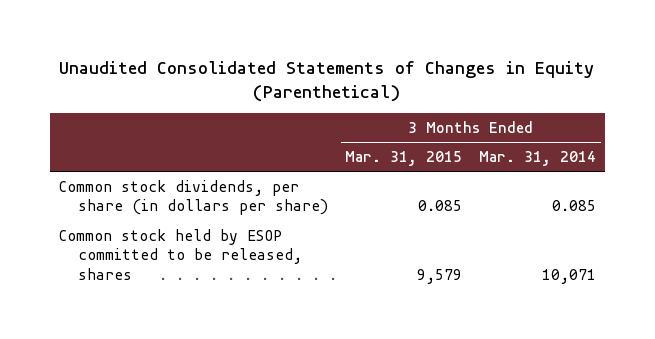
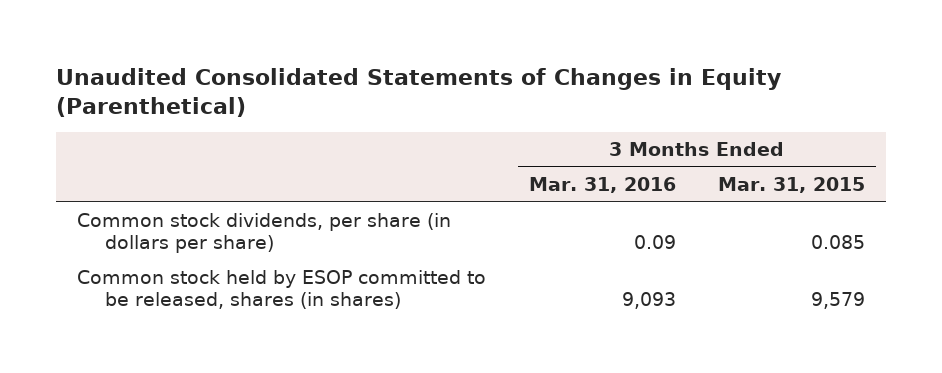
[479,151,597,167] Mar. 31, 2014 -> none
none -> [528,176,676,193] Mar. 31, 2016
[58,228,303,280] Common stock held by ESOP committed to be released, shares -> [77,270,487,310] Common stock held by ESOP committed to be released, shares (in shares)

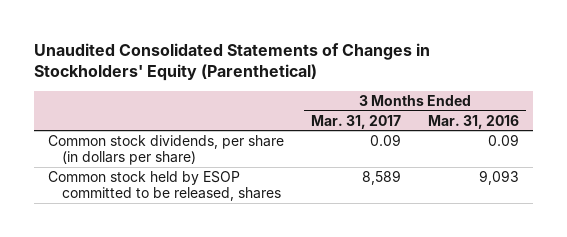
[55,67,781,117] Unaudited Consolidated Statements of Changes in Equity (Parenthetical) -> [34,42,431,82] Unaudited Consolidated Statements of Changes in Stockholders' Equity (Parenthetical)
[718,176,866,193] Mar. 31, 2015 -> none
none -> [311,114,402,129] Mar. 31, 2017
[77,270,487,310] Common stock held by ESOP committed to be released, shares (in shares) -> [48,170,281,201] Common stock held by ESOP committed to be released, shares

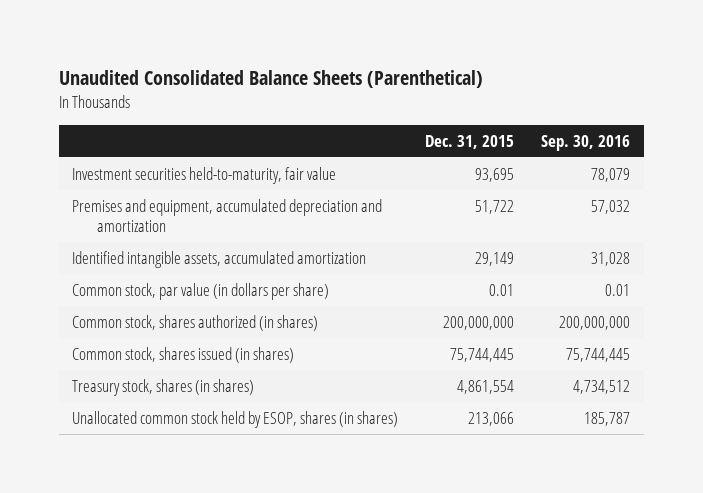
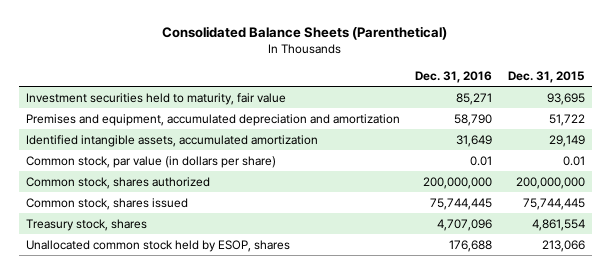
[58,69,483,88] Unaudited Consolidated Balance Sheets (Parenthetical) -> [162,25,448,40] Consolidated Balance Sheets (Parenthetical)
[541,134,631,151] Sep. 30, 2016 -> none
none -> [415,70,493,83] Dec. 31, 2016
[72,166,337,184] Investment securities held-to-maturity, fair value -> [26,92,287,105] Investment securities held to maturity, fair value
[72,314,319,331] Common stock, shares authorized (in shares) -> [26,176,211,189] Common stock, shares authorized
[72,346,295,363] Common stock, shares issued (in shares) -> [26,197,189,210] Common stock, shares issued
[72,378,255,396] Treasury stock, shares (in shares) -> [26,218,148,231] Treasury stock, shares
[72,410,399,428] Unallocated common stock held by ESOP, shares (in shares) -> [26,239,291,252] Unallocated common stock held by ESOP, shares

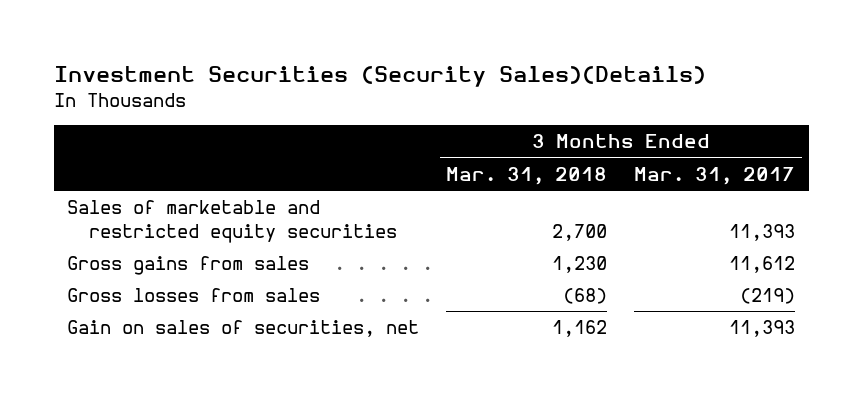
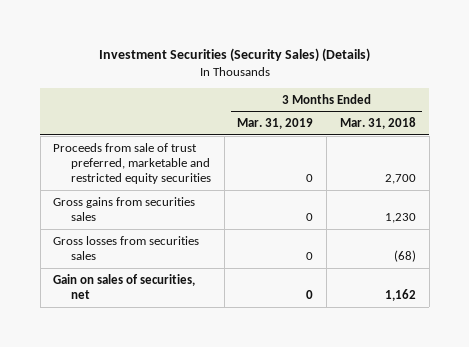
[53,66,706,88] Investment Securities (Security Sales)(Details) -> [98,48,370,63] Investment Securities (Security Sales) (Details)
[634,166,796,185] Mar. 31, 2017 -> none
none -> [237,118,314,130] Mar. 31, 2019
[67,200,397,243] Sales of marketable and restricted equity securities -> [53,142,211,185] Proceeds from sale of trust preferred, marketable and restricted equity securities
[67,256,310,276] Gross gains from sales -> [53,196,196,221] Gross gains from securities sales
[67,288,321,303] Gross losses from sales -> [53,235,200,260] Gross losses from securities sales

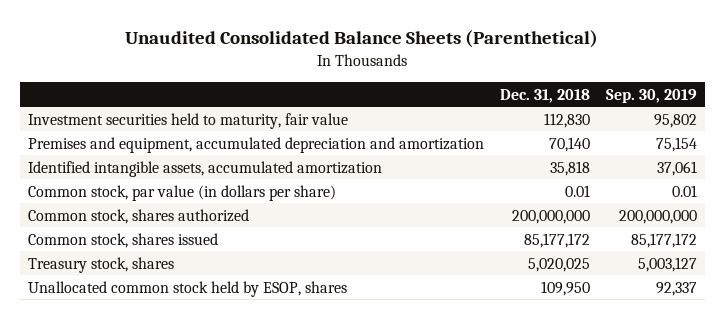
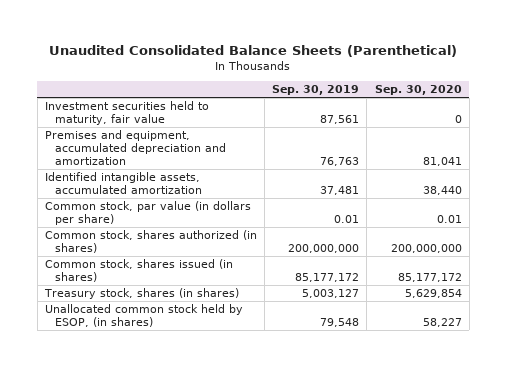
[499,88,590,103] Dec. 31, 2018 -> none
none -> [374,85,462,96] Sep. 30, 2020
[654,113,698,128] 95,802 -> [320,115,360,125] 87,561
[656,136,698,152] 75,154 -> [320,156,360,166] 76,763
[657,160,698,176] 37,061 -> [320,186,360,196] 37,481
[27,208,249,224] Common stock, shares authorized -> [44,230,257,254] Common stock, shares authorized (in shares)
[27,232,218,248] Common stock, shares issued -> [44,259,233,283] Common stock, shares issued (in shares)
[27,256,174,273] Treasury stock, shares -> [43,288,239,300] Treasury stock, shares (in shares)
[27,280,347,297] Unallocated common stock held by ESOP, shares -> [44,304,243,328] Unallocated common stock held by ESOP, (in shares)
[656,281,698,296] 92,337 -> [320,318,360,328] 79,548

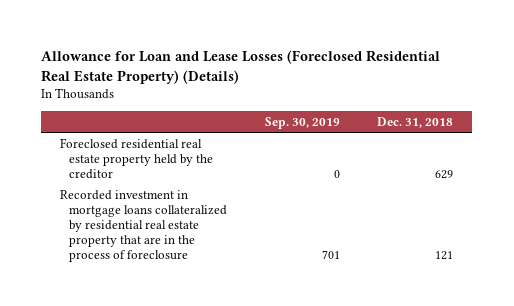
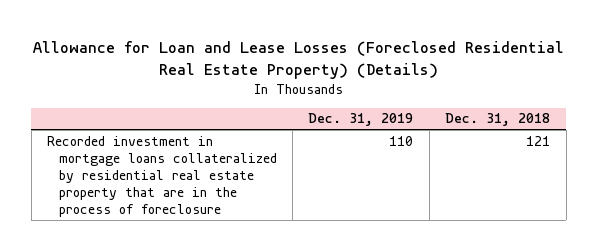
[264,116,340,129] Sep. 30, 2019 -> none
none -> [308,113,414,127] Dec. 31, 2019
[60,137,214,179] Foreclosed residential real estate property held by the creditor -> none

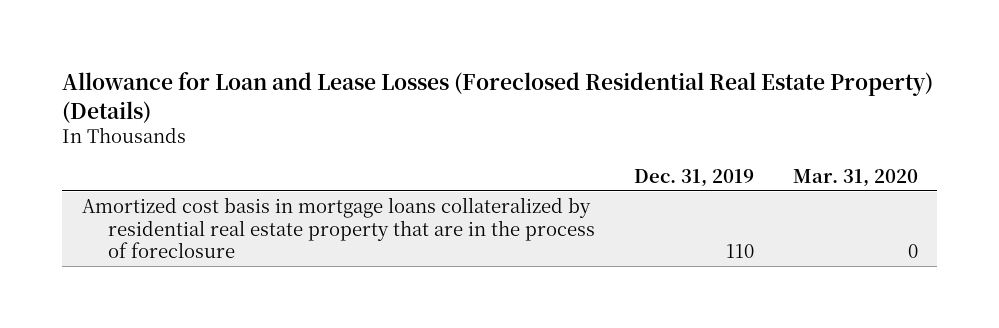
[445,113,551,127] Dec. 31, 2018 -> none
none -> [792,168,918,187] Mar. 31, 2020
[47,135,277,217] Recorded investment in mortgage loans collateralized by residential real estate property that are in the process of foreclosure -> [81,197,596,259] Amortized cost basis in mortgage loans collateralized by residential real estate property that are in the process of foreclosure

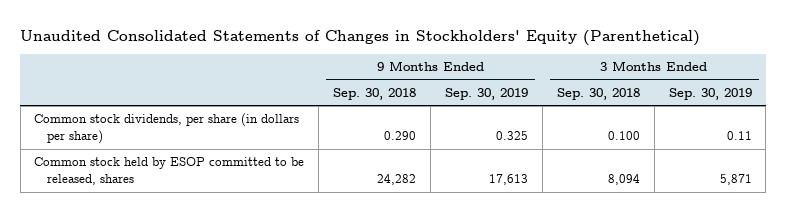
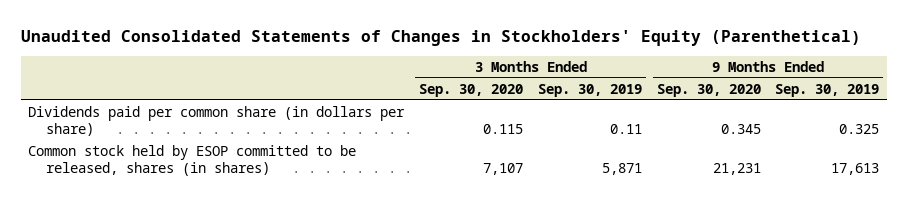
[333,87,417,100] Sep. 30, 2018 -> none
[556,87,640,100] Sep. 30, 2018 -> none
none -> [419,83,524,97] Sep. 30, 2020
none -> [656,83,761,97] Sep. 30, 2020
[34,113,300,145] Common stock dividends, per share (in dollars per share) -> [28,105,406,137] Dividends paid per common share (in dollars per share)
[34,157,305,186] Common stock held by ESOP committed to be released, shares -> [28,144,357,177] Common stock held by ESOP committed to be released, shares (in shares)

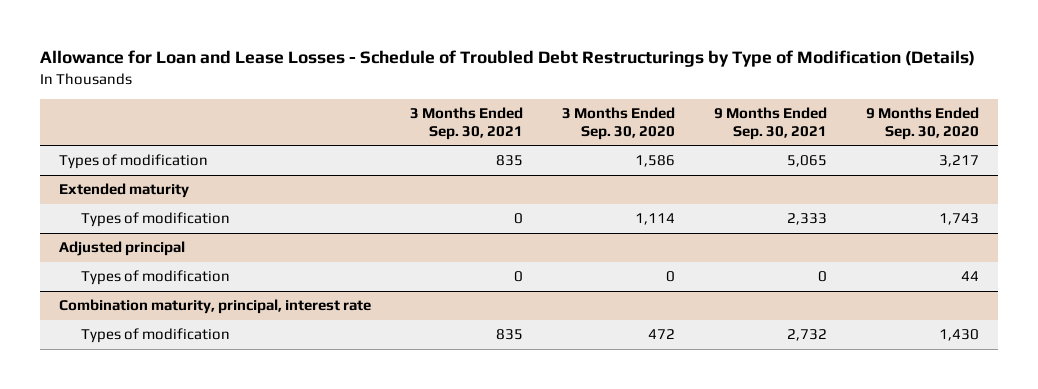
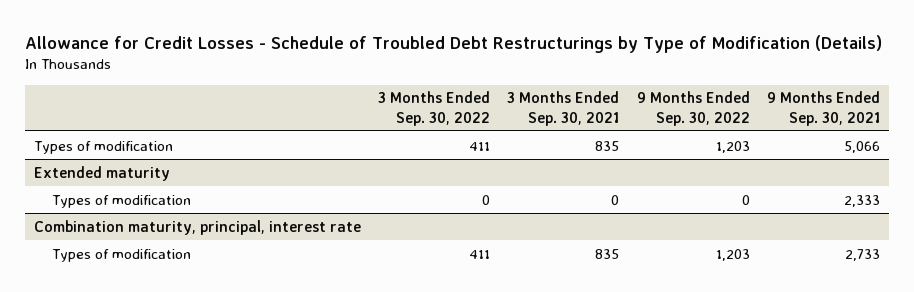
[40,50,976,68] Allowance for Loan and Lease Losses - Schedule of Troubled Debt Restructurings by Type of Modification (Details) -> [25,34,883,53] Allowance for Credit Losses - Schedule of Troubled Debt Restructurings by Type of Modification (Details)
[562,106,676,140] 3 Months Ended Sep. 30, 2020 -> none
[865,106,979,140] 9 Months Ended Sep. 30, 2020 -> none
none -> [378,91,491,126] 3 Months Ended Sep. 30, 2022
none -> [636,91,750,126] 9 Months Ended Sep. 30, 2022
[786,155,827,168] 5,065 -> [843,140,880,153] 5,066
[59,241,186,257] Adjusted principal -> none
[80,270,230,286] Types of modification -> none
[786,329,827,342] 2,732 -> [844,248,880,261] 2,733

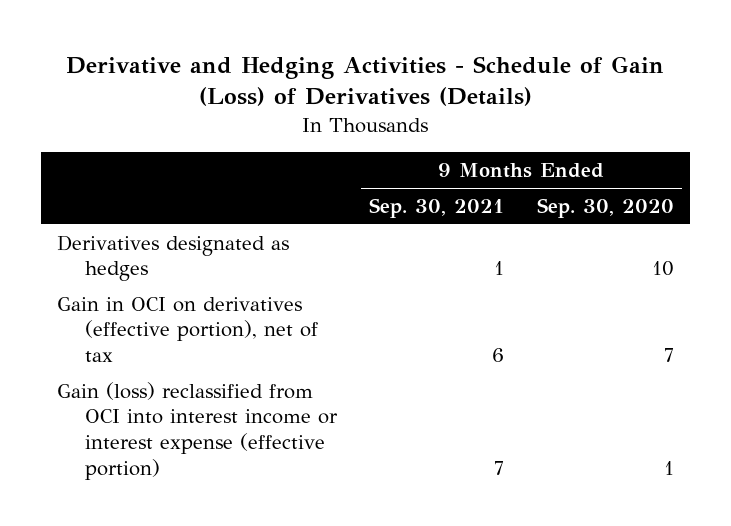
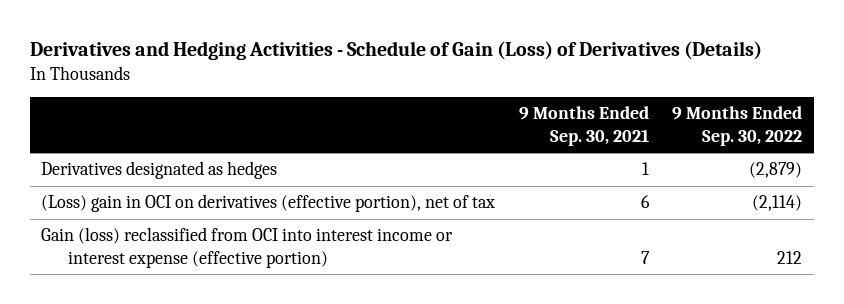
[66,55,665,107] Derivative and Hedging Activities - Schedule of Gain (Loss) of Derivatives (Details) -> [29,41,762,61] Derivatives and Hedging Activities - Schedule of Gain (Loss) of Derivatives (Details)
[536,198,674,219] Sep. 30, 2020 -> none
none -> [672,106,803,146] 9 Months Ended Sep. 30, 2022
[56,296,319,363] Gain in OCI on derivatives (effective portion), net of tax -> [41,194,496,213] (Loss) gain in OCI on derivatives (effective portion), net of tax

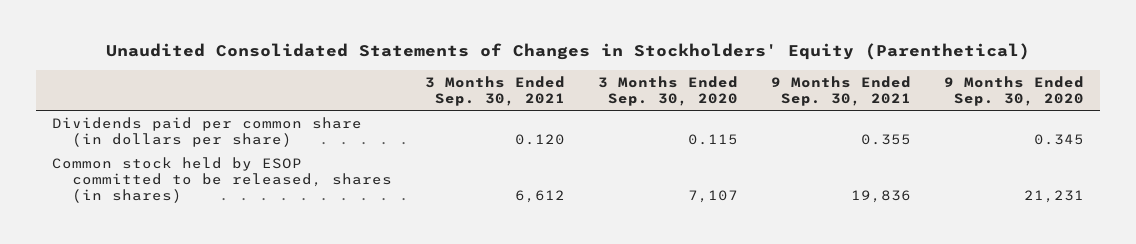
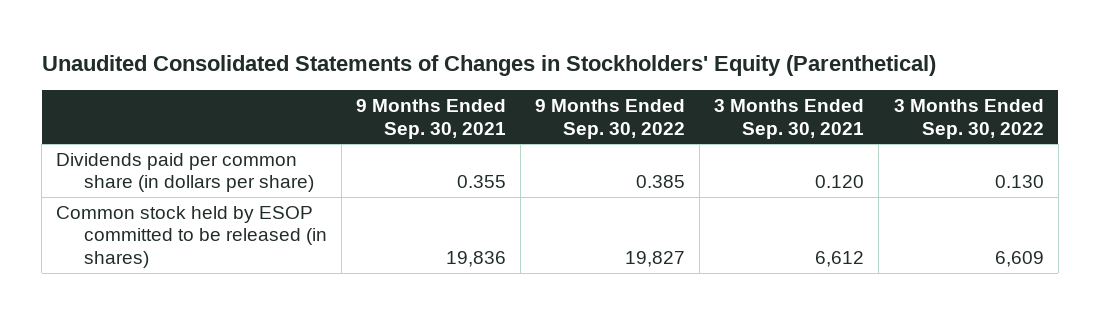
[598,75,739,106] 3 Months Ended Sep. 30, 2020 -> none
[943,75,1084,106] 9 Months Ended Sep. 30, 2020 -> none
none -> [535,99,686,139] 9 Months Ended Sep. 30, 2022
none -> [893,99,1044,139] 3 Months Ended Sep. 30, 2022
[52,156,393,204] Common stock held by ESOP committed to be released, shares (in shares) -> [56,205,327,269] Common stock held by ESOP committed to be released (in shares)

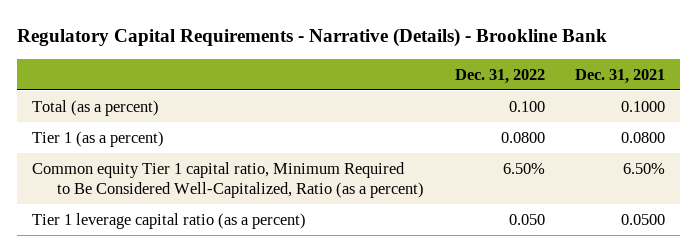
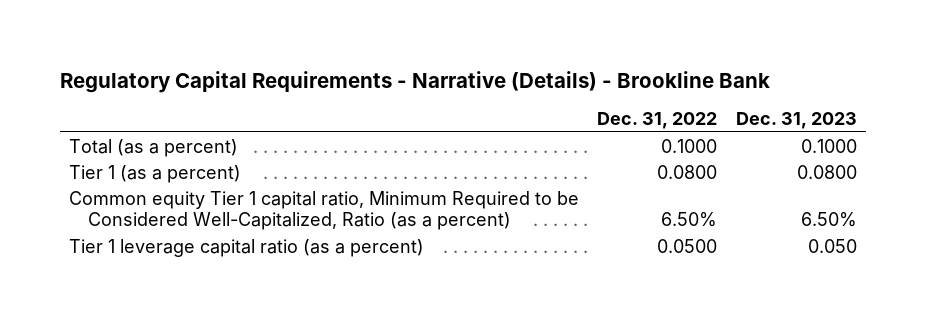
[575,68,666,84] Dec. 31, 2021 -> none
none -> [735,112,857,130] Dec. 31, 2023
[508,100,545,112] 0.100 -> [661,138,718,153] 0.1000
[31,161,425,198] Common equity Tier 1 capital ratio, Minimum Required to Be Considered Well-Capitalized, Ratio (as a percent) -> [69,190,580,231] Common equity Tier 1 capital ratio, Minimum Required to be Considered Well-Capitalized, Ratio (as a percent)
[508,213,545,225] 0.050 -> [657,238,718,253] 0.0500

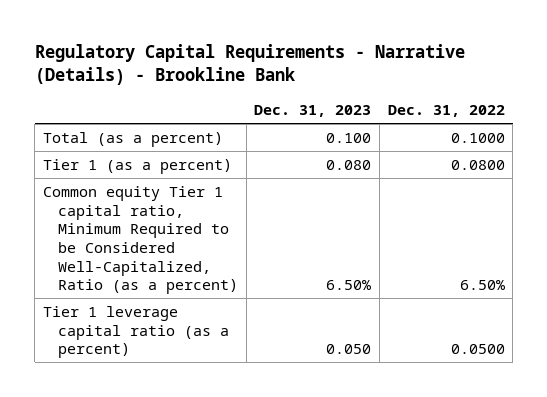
[800,138,857,153] 0.1000 -> [326,132,372,143] 0.100
[796,164,857,179] 0.0800 -> [326,159,372,170] 0.080

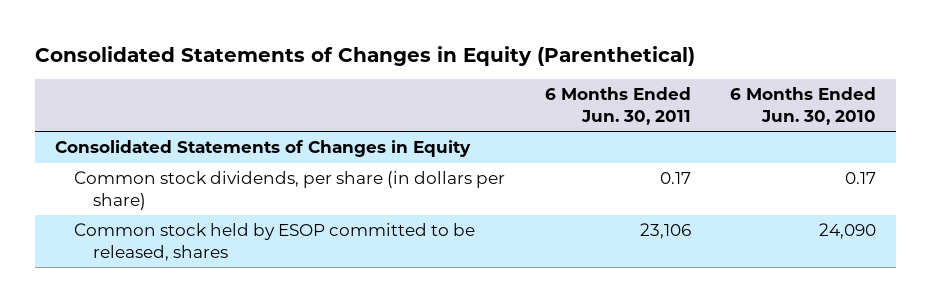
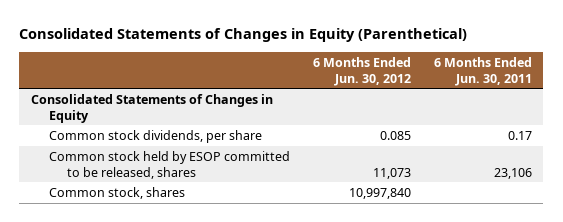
[730,87,877,125] 6 Months Ended Jun. 30, 2010 -> none
none -> [312,57,411,86] 6 Months Ended Jun. 30, 2012
[73,171,505,210] Common stock dividends, per share (in dollars per share) -> [48,130,262,144] Common stock dividends, per share
none -> [48,187,185,200] Common stock, shares

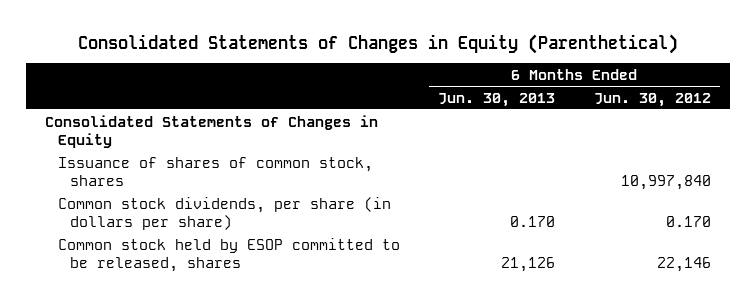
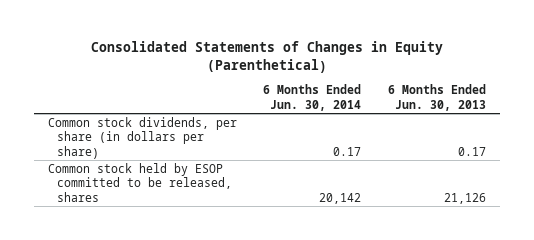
[593,92,711,107] Jun. 30, 2012 -> none
none -> [263,84,362,111] 6 Months Ended Jun. 30, 2014
[44,114,378,148] Consolidated Statements of Changes in Equity -> none
[57,156,373,186] Issuance of shares of common stock, shares -> none
[510,215,556,227] 0.170 -> [458,146,487,156] 0.17

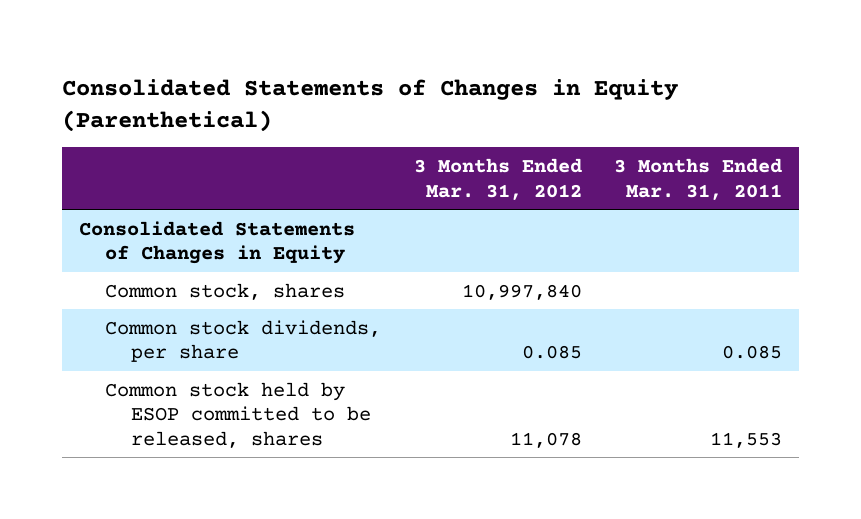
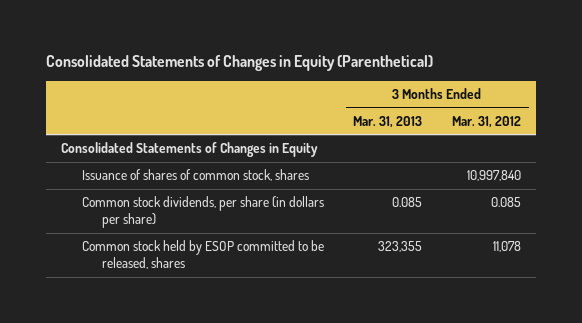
[614,157,783,200] 3 Months Ended Mar. 31, 2011 -> none
none -> [353,116,423,129] Mar. 31, 2013
[104,282,345,300] Common stock, shares -> [81,169,309,182] Issuance of shares of common stock, shares
[104,319,381,363] Common stock dividends, per share -> [81,196,324,229] Common stock dividends, per share (in dollars per share)

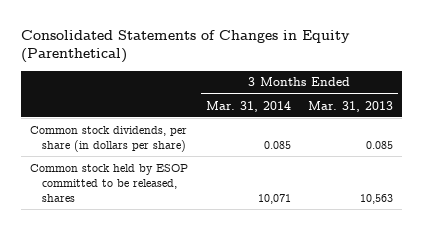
[452,116,522,129] Mar. 31, 2012 -> none
none -> [205,100,291,112] Mar. 31, 2014
[61,142,319,158] Consolidated Statements of Changes in Equity -> none
[81,169,309,182] Issuance of shares of common stock, shares -> none
[378,241,423,253] 323,355 -> [360,193,394,204] 10,563

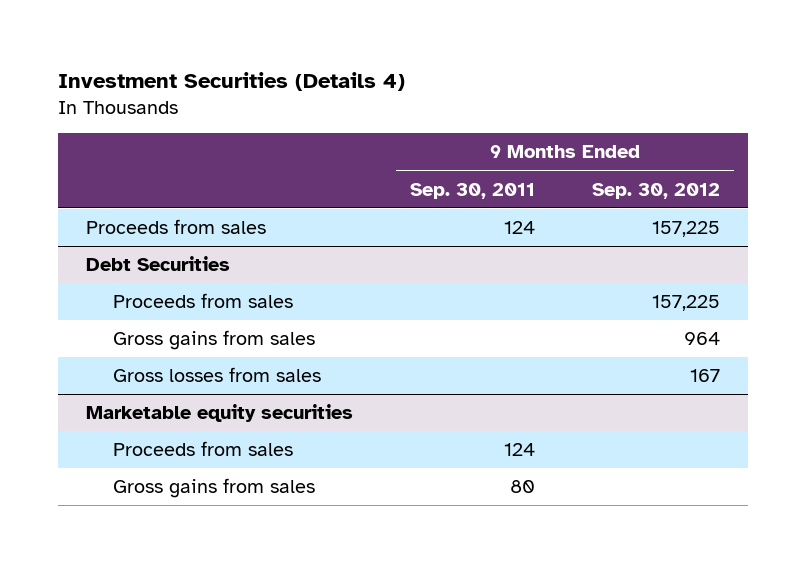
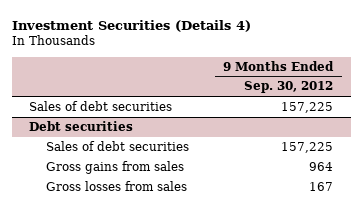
[409,182,535,199] Sep. 30, 2011 -> none
[86,219,267,235] Proceeds from sales -> [29,100,173,111] Sales of debt securities
[86,256,231,272] Debt Securities -> [29,120,134,131] Debt securities
[113,293,294,309] Proceeds from sales -> [46,140,190,151] Sales of debt securities
[86,404,354,423] Marketable equity securities -> none
[113,441,294,457] Proceeds from sales -> none
[113,478,316,499] Gross gains from sales -> none

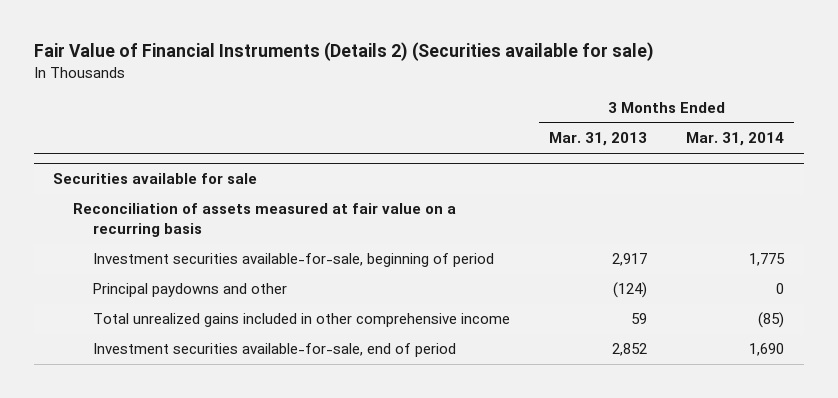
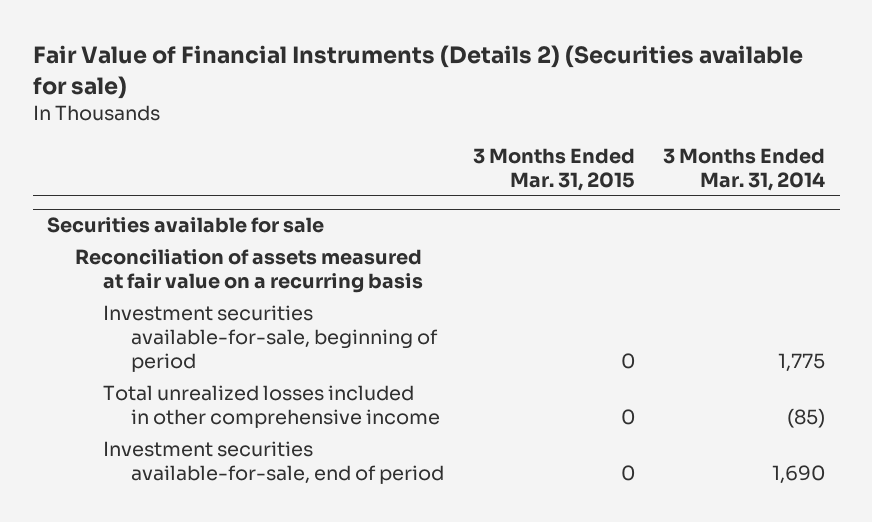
[549,132,648,147] Mar. 31, 2013 -> none
none -> [472,147,635,191] 3 Months Ended Mar. 31, 2015
[93,283,288,298] Principal paydowns and other -> none
[93,313,511,328] Total unrealized gains included in other comprehensive income -> [103,385,441,429] Total unrealized losses included in other comprehensive income

